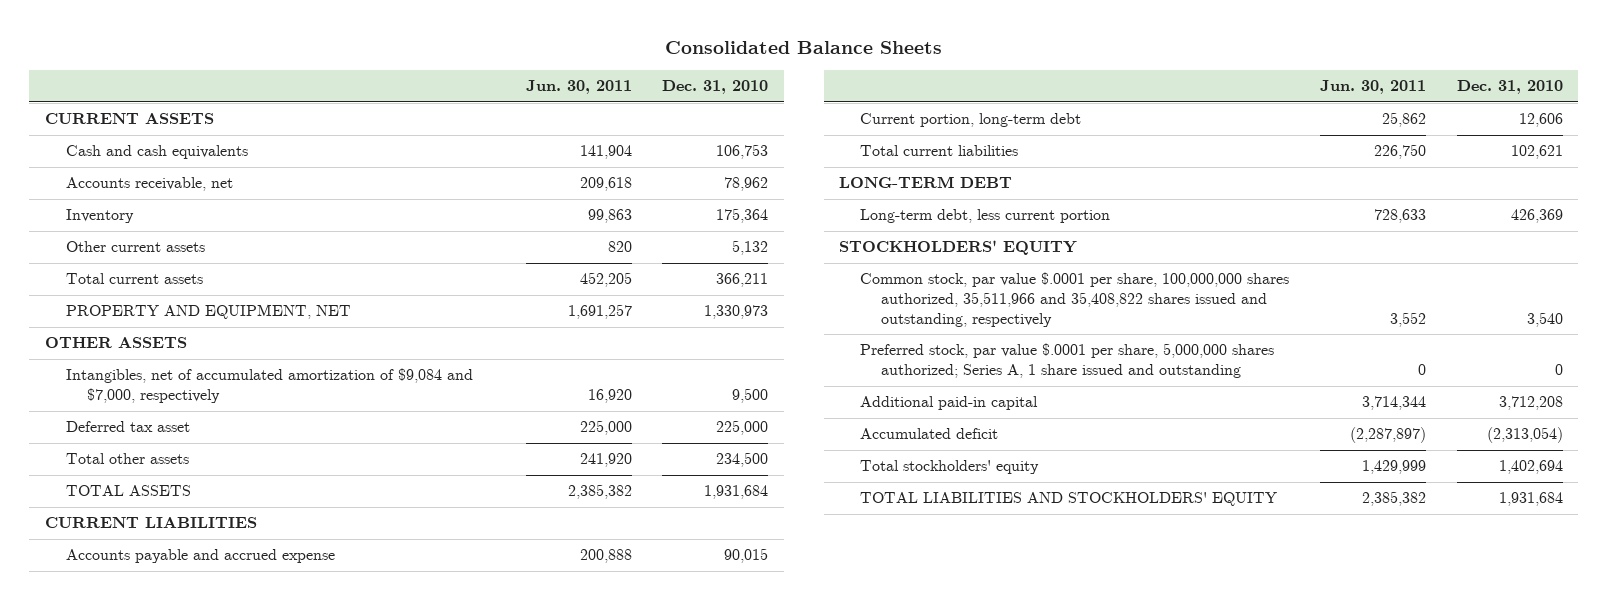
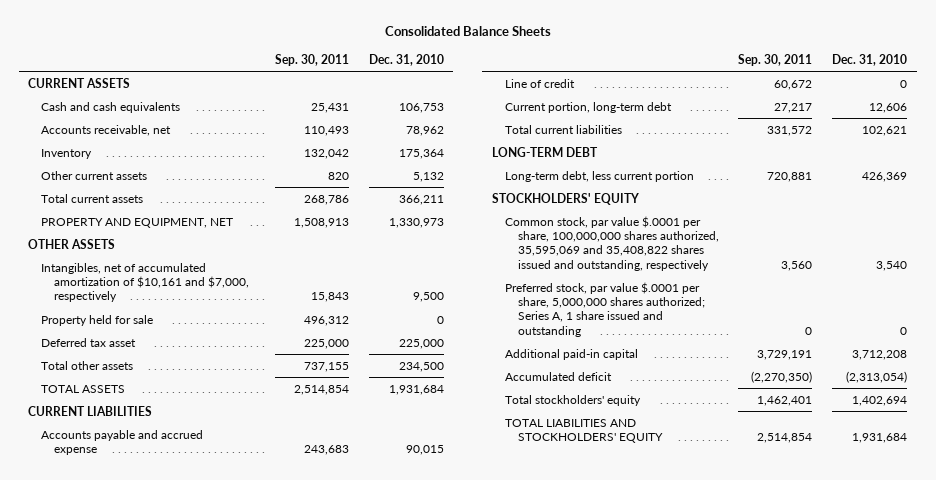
[525,80,632,95] Jun. 30, 2011 -> none
none -> [275,53,350,66] Sep. 30, 2011
[65,368,473,404] Intangibles, net of accumulated amortization of $9,084 and $7,000, respectively -> [41,262,250,303] Intangibles, net of accumulated amortization of $10,161 and $7,000, respectively
none -> [41,314,154,326] Property held for sale
none -> [504,78,575,88] Line of credit
[860,272,1290,327] Common stock, par value $.0001 per share, 100,000,000 shares authorized, 35,511,966 and 35,408,822 shares issued and outstanding, respectively -> [504,215,719,271] Common stock, par value $.0001 per share, 100,000,000 shares authorized, 35,595,069 and 35,408,822 shares issued and outstanding, respectively

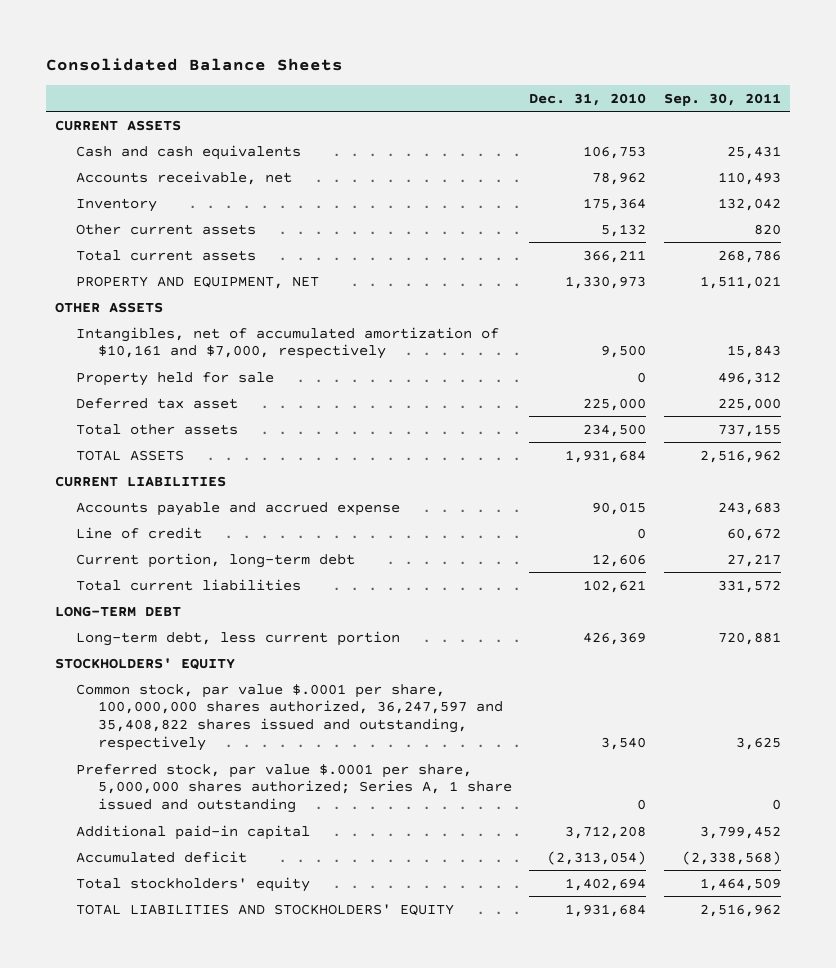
[294,217,350,228] 1,508,913 -> [699,275,781,289] 1,511,021
[294,384,350,395] 2,514,854 -> [699,449,781,463] 2,516,962
[504,215,719,271] Common stock, par value $.0001 per share, 100,000,000 shares authorized, 35,595,069 and 35,408,822 shares issued and outstanding, respectively -> [76,683,503,752] Common stock, par value $.0001 per share, 100,000,000 shares authorized, 36,247,597 and 35,408,822 shares issued and outstanding, respectively
[781,260,813,271] 3,560 -> [735,737,781,751] 3,625
[757,349,813,360] 3,729,191 -> [699,825,781,839] 3,799,452
[751,370,813,383] (2,270,350) -> [681,850,781,865] (2,338,568)
[757,395,813,406] 1,462,401 -> [699,877,781,891] 1,464,509
[757,433,813,444] 2,514,854 -> [699,903,781,917] 2,516,962

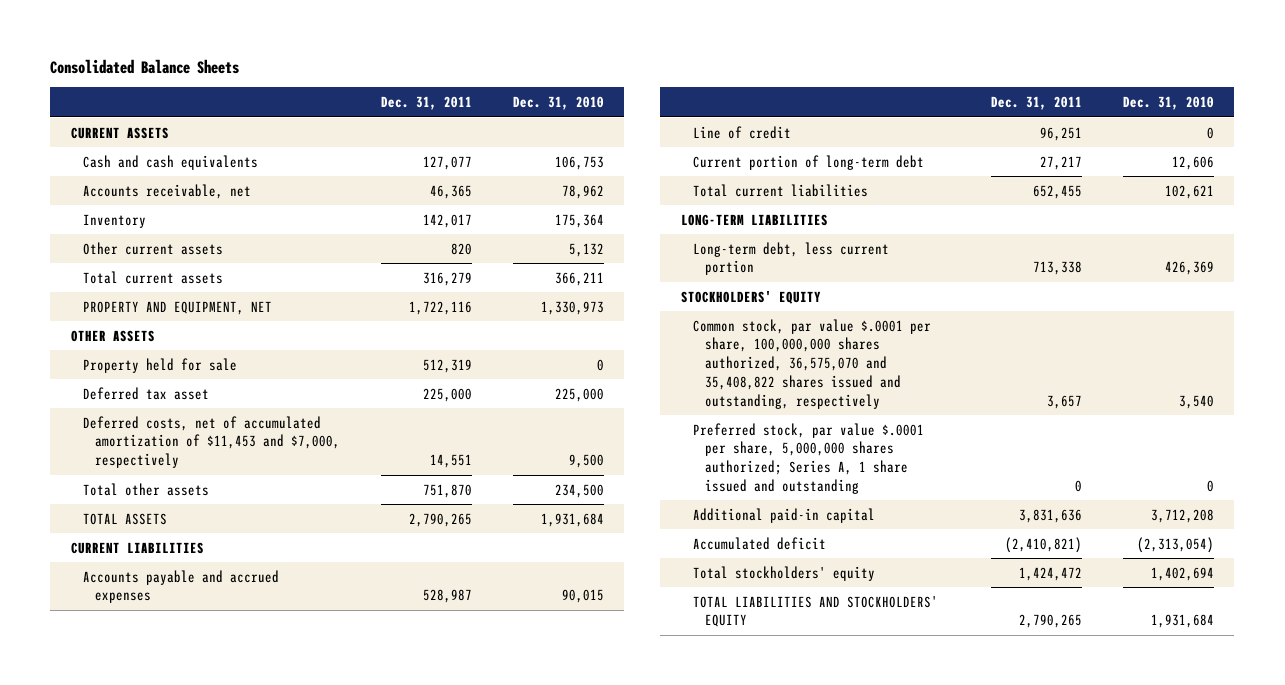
[663,93,781,107] Sep. 30, 2011 -> none
none -> [381,96,473,111] Dec. 31, 2011
[76,326,500,360] Intangibles, net of accumulated amortization of $10,161 and $7,000, respectively -> none
none -> [83,415,341,469] Deferred costs, net of accumulated amortization of $11,453 and $7,000, respectively
[76,501,401,516] Accounts payable and accrued expense -> [83,569,280,604] Accounts payable and accrued expenses
[76,552,356,568] Current portion, long-term debt -> [693,154,925,170] Current portion of long-term debt
[55,605,182,617] LONG-TERM DEBT -> [680,213,828,226] LONG-TERM LIABILITIES
[76,683,503,752] Common stock, par value $.0001 per share, 100,000,000 shares authorized, 36,247,597 and 35,408,822 shares issued and outstanding, respectively -> [693,318,932,409] Common stock, par value $.0001 per share, 100,000,000 shares authorized, 36,575,070 and 35,408,822 shares issued and outstanding, respectively

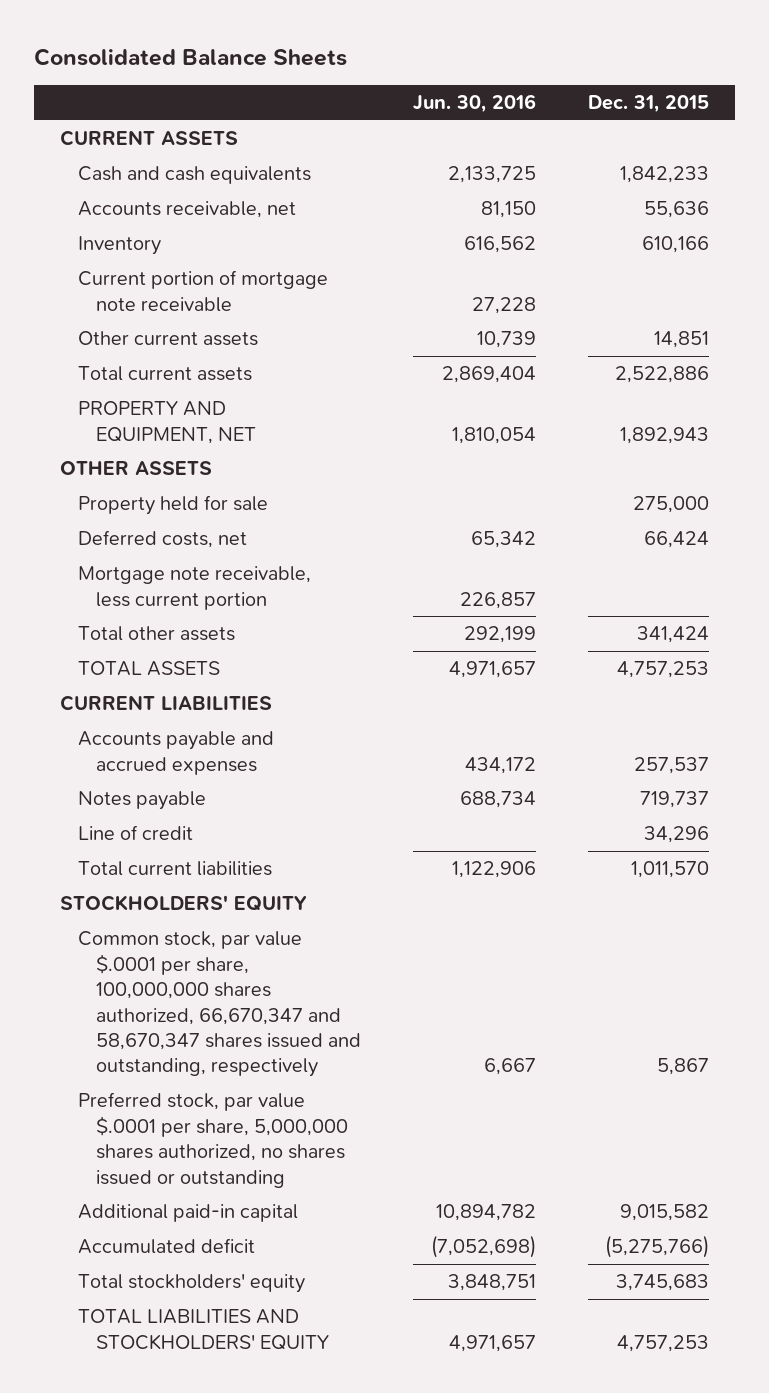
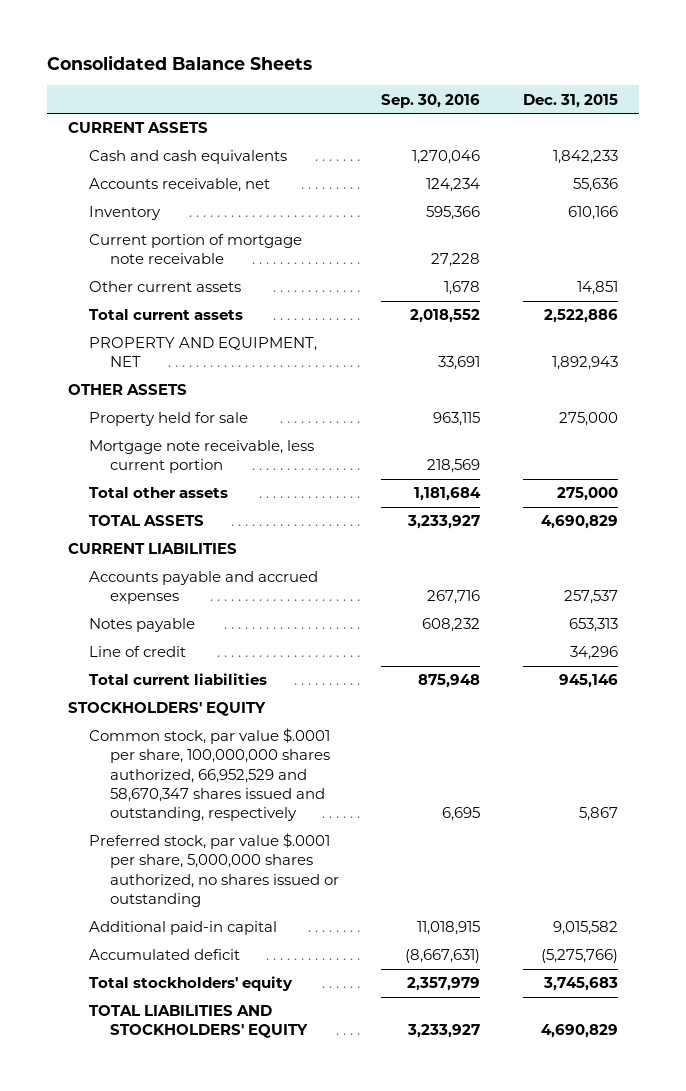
[413,94,537,114] Jun. 30, 2016 -> none
none -> [381,93,481,108] Sep. 30, 2016
[77,530,247,549] Deferred costs, net -> none
[637,626,710,644] 341,424 -> [556,487,618,502] 275,000
[617,661,710,679] 4,757,253 -> [540,515,618,530] 4,690,829
[640,791,710,809] 719,737 -> [568,618,618,633] 653,313
[631,861,710,879] 1,011,570 -> [558,674,618,689] 945,146
[77,931,362,1078] Common stock, par value $.0001 per share, 100,000,000 shares authorized, 66,670,347 and 58,670,347 shares issued and outstanding, respectively -> [89,728,331,822] Common stock, par value $.0001 per share, 100,000,000 shares authorized, 66,952,529 and 58,670,347 shares issued and outstanding, respectively
[617,1334,710,1352] 4,757,253 -> [540,1024,618,1039] 4,690,829

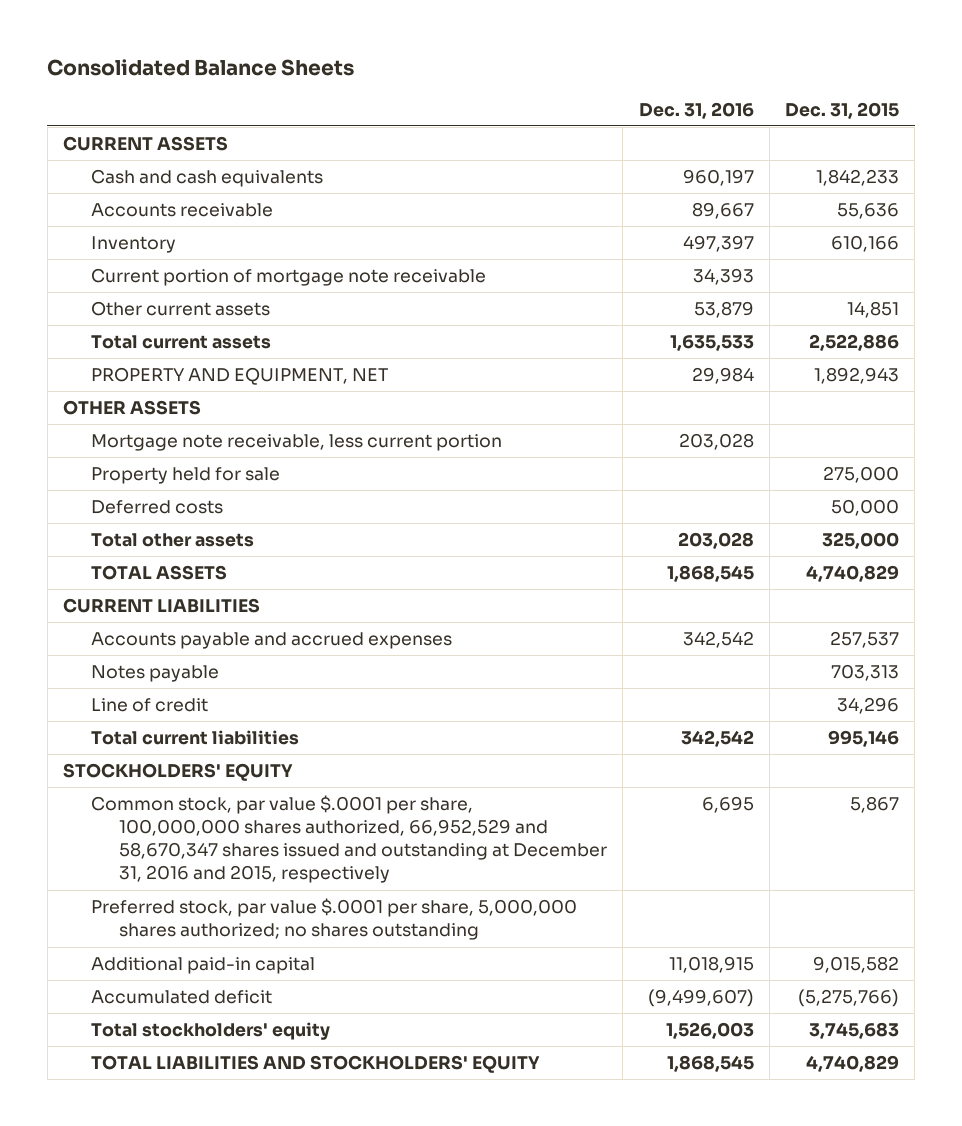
[381,93,481,108] Sep. 30, 2016 -> none
none -> [638,101,754,119] Dec. 31, 2016
[89,178,271,193] Accounts receivable, net -> [90,203,273,218] Accounts receivable
[89,412,249,427] Property held for sale -> [90,467,280,485] Property held for sale
none -> [90,500,223,515] Deferred costs
[556,487,618,502] 275,000 -> [822,532,900,550] 325,000
[540,515,618,530] 4,690,829 -> [806,565,900,583] 4,740,829
[568,618,618,633] 653,313 -> [831,664,900,682] 703,313
[558,674,618,689] 945,146 -> [828,730,900,748] 995,146
[89,728,331,822] Common stock, par value $.0001 per share, 100,000,000 shares authorized, 66,952,529 and 58,670,347 shares issued and outstanding, respectively -> [90,795,607,884] Common stock, par value $.0001 per share, 100,000,000 shares authorized, 66,952,529 and 58,670,347 shares issued and outstanding at December 31, 2016 and 2015, respectively
[89,833,340,908] Preferred stock, par value $.0001 per share, 5,000,000 shares authorized, no shares issued or outstanding -> [90,898,577,941] Preferred stock, par value $.0001 per share, 5,000,000 shares authorized; no shares outstanding
[540,1024,618,1039] 4,690,829 -> [806,1055,900,1073] 4,740,829

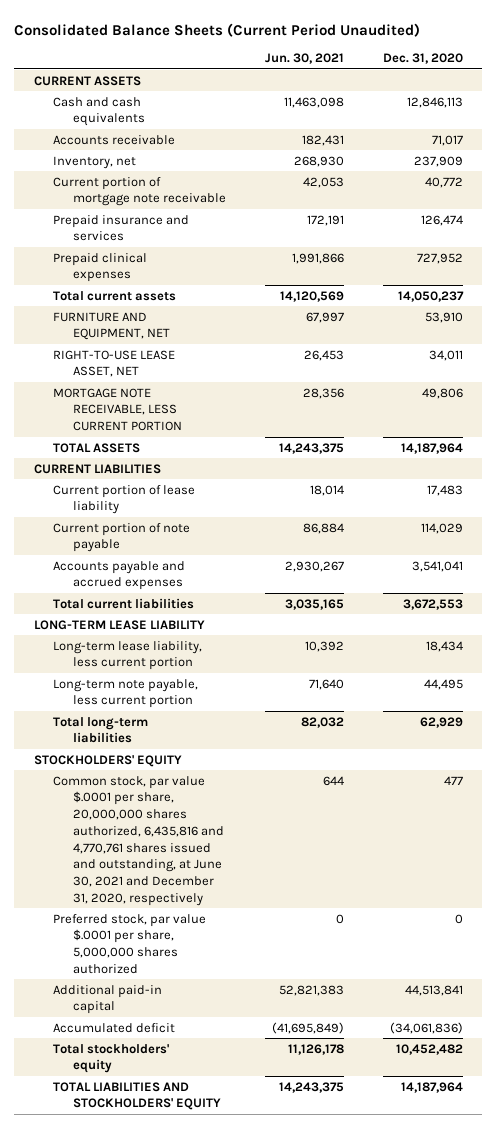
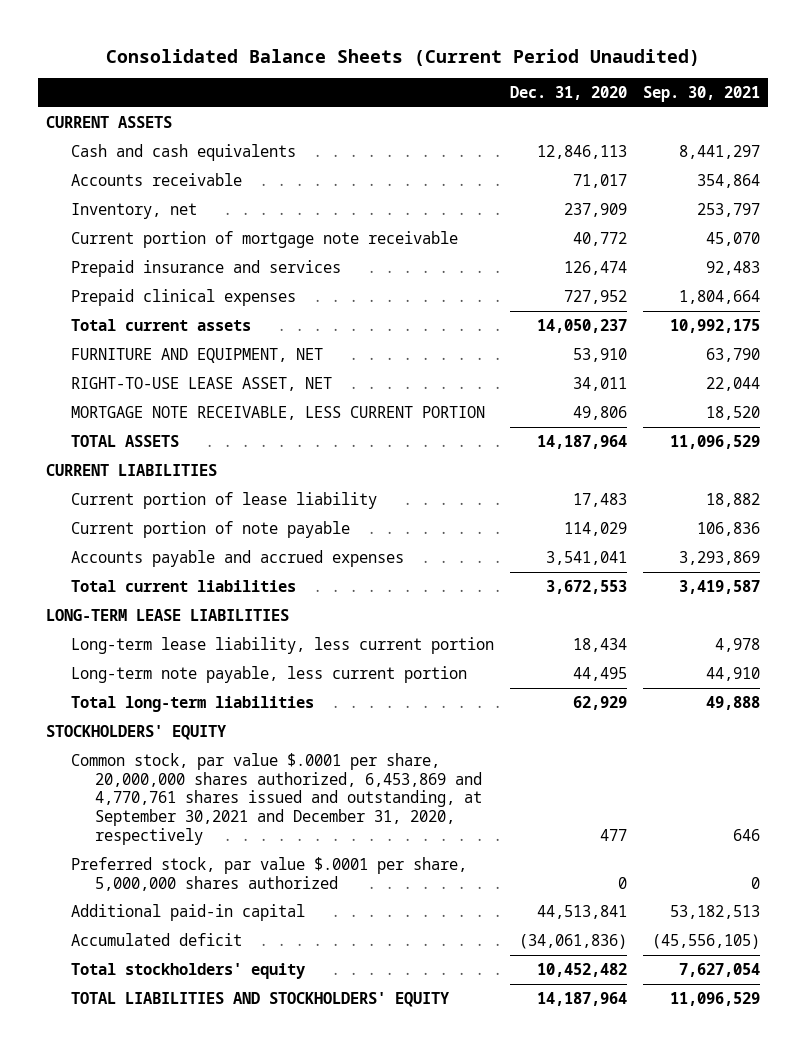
[264,53,344,65] Jun. 30, 2021 -> none
none -> [642,86,760,103] Sep. 30, 2021
[33,619,205,630] LONG-TERM LEASE LIABILITY -> [46,608,290,621] LONG-TERM LEASE LIABILITIES
[53,775,224,906] Common stock, par value $.0001 per share, 20,000,000 shares authorized, 6,435,816 and 4,770,761 shares issued and outstanding, at June 30, 2021 and December 31, 2020, respectively -> [70,752,483,845] Common stock, par value $.0001 per share, 20,000,000 shares authorized, 6,453,869 and 4,770,761 shares issued and outstanding, at September 30,2021 and December 31, 2020, respectively

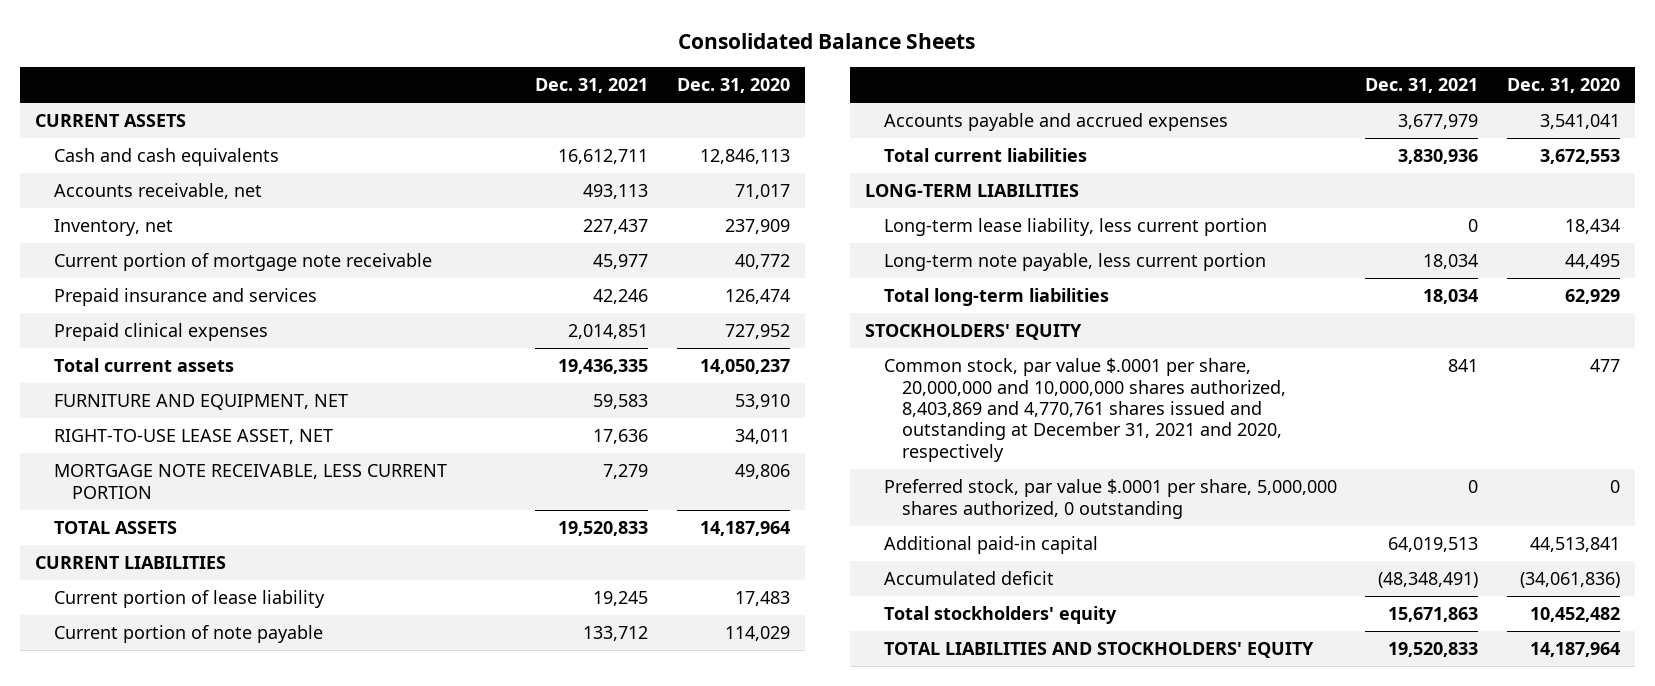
[106,48,701,66] Consolidated Balance Sheets (Current Period Unaudited) -> [678,32,976,49] Consolidated Balance Sheets
[642,86,760,103] Sep. 30, 2021 -> none
none -> [535,78,649,94] Dec. 31, 2021
[70,172,242,186] Accounts receivable -> [53,183,262,200] Accounts receivable, net
[46,608,290,621] LONG-TERM LEASE LIABILITIES -> [864,184,1079,198] LONG-TERM LIABILITIES
[70,752,483,845] Common stock, par value $.0001 per share, 20,000,000 shares authorized, 6,453,869 and 4,770,761 shares issued and outstanding, at September 30,2021 and December 31, 2020, respectively -> [883,358,1287,462] Common stock, par value $.0001 per share, 20,000,000 and 10,000,000 shares authorized, 8,403,869 and 4,770,761 shares issued and outstanding at December 31, 2021 and 2020, respectively
[70,856,467,891] Preferred stock, par value $.0001 per share, 5,000,000 shares authorized -> [883,479,1337,519] Preferred stock, par value $.0001 per share, 5,000,000 shares authorized, 0 outstanding

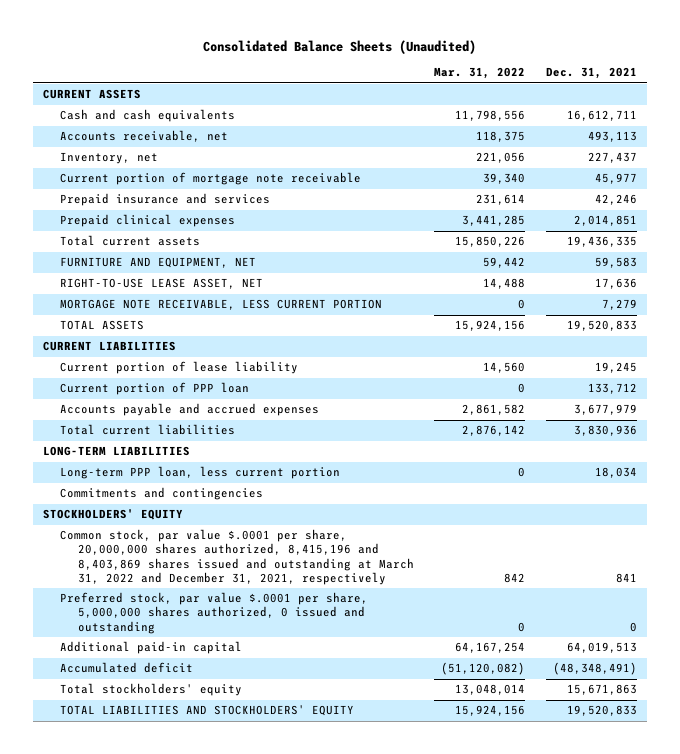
[678,32,976,49] Consolidated Balance Sheets -> [202,39,476,54] Consolidated Balance Sheets (Unaudited)
[677,78,791,94] Dec. 31, 2020 -> none
none -> [434,67,526,80] Mar. 31, 2022
[53,625,323,644] Current portion of note payable -> [60,382,250,396] Current portion of PPP loan
[883,218,1267,237] Long-term lease liability, less current portion -> none
[883,288,1109,307] Total long-term liabilities -> none
[883,253,1266,272] Long-term note payable, less current portion -> [60,466,341,480] Long-term PPP loan, less current portion
none -> [60,487,264,501] Commitments and contingencies
[883,358,1287,462] Common stock, par value $.0001 per share, 20,000,000 and 10,000,000 shares authorized, 8,403,869 and 4,770,761 shares issued and outstanding at December 31, 2021 and 2020, respectively -> [60,529,415,585] Common stock, par value $.0001 per share, 20,000,000 shares authorized, 8,415,196 and 8,403,869 shares issued and outstanding at March 31, 2022 and December 31, 2021, respectively
[883,479,1337,519] Preferred stock, par value $.0001 per share, 5,000,000 shares authorized, 0 outstanding -> [60,592,369,634] Preferred stock, par value $.0001 per share, 5,000,000 shares authorized, 0 issued and outstanding

